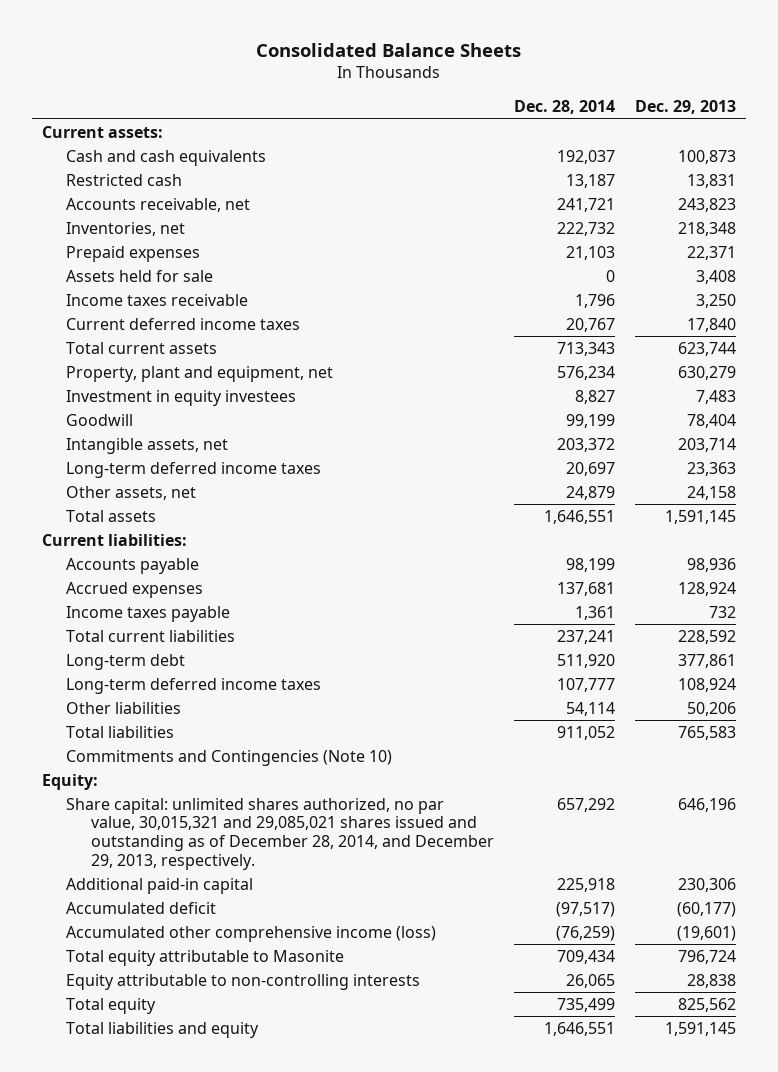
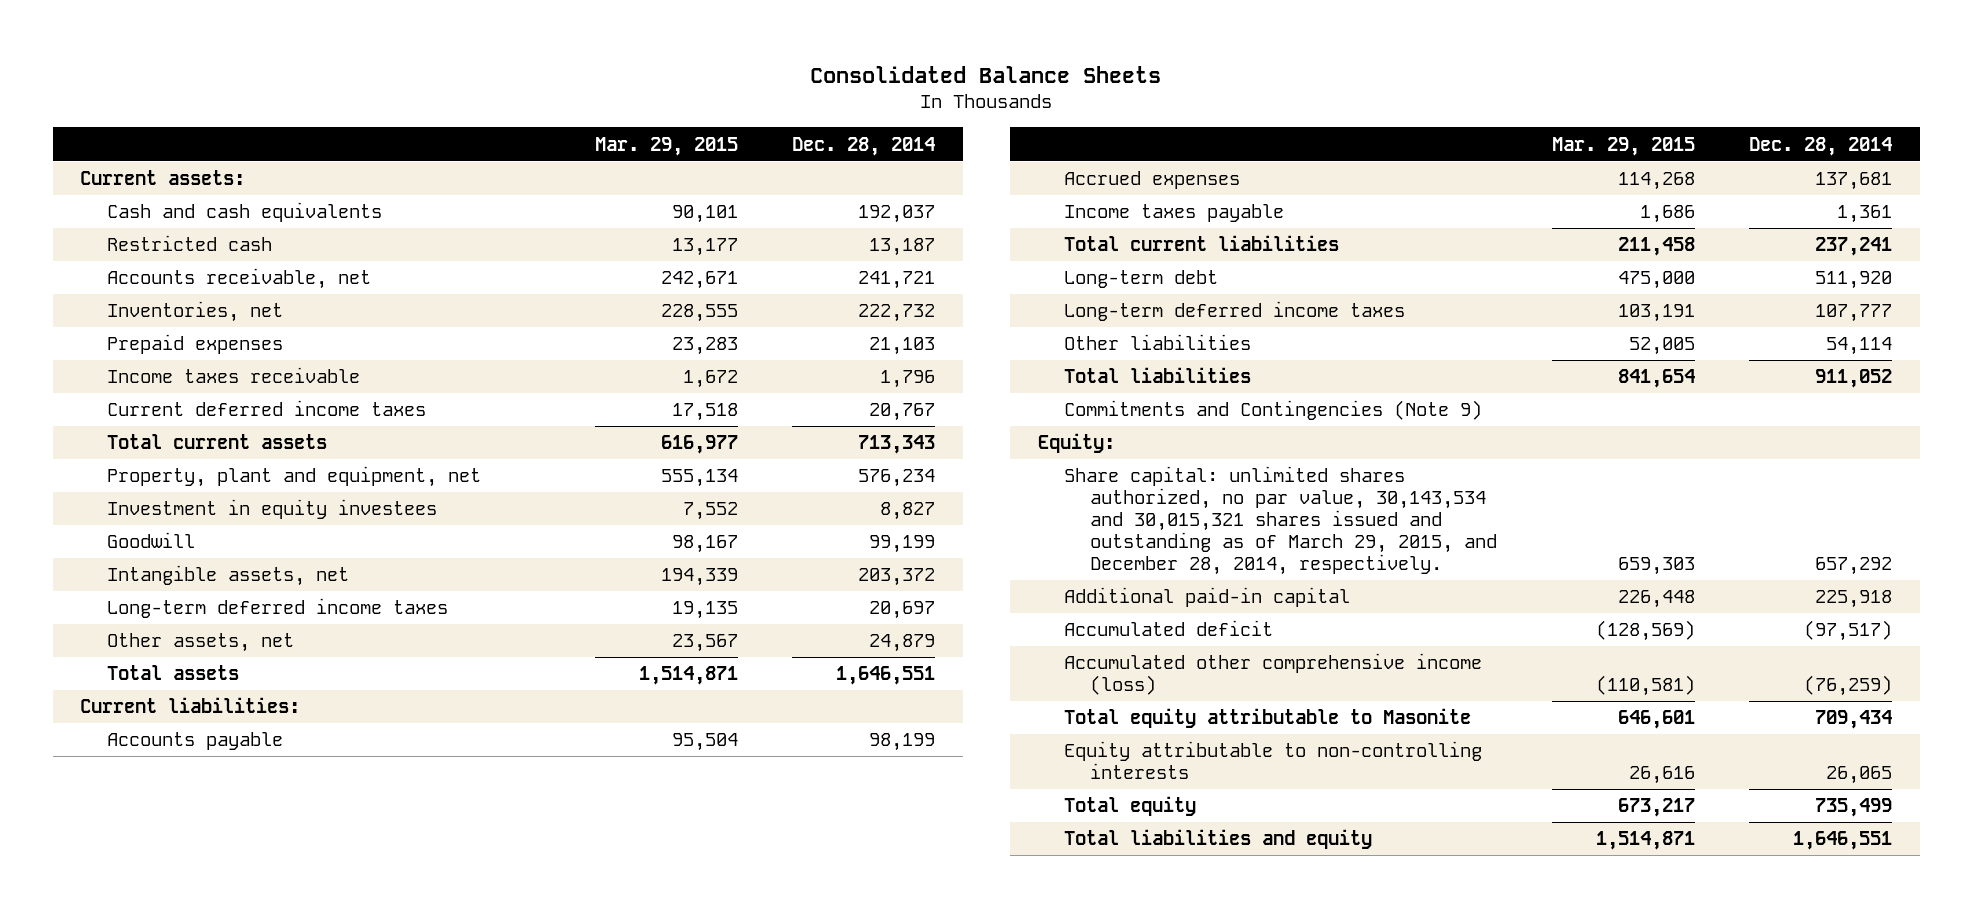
[635,100,737,115] Dec. 29, 2013 -> none
none -> [594,136,738,156] Mar. 29, 2015
[66,269,214,282] Assets held for sale -> none
[66,749,393,766] Commitments and Contingencies (Note 10) -> [1063,400,1482,421] Commitments and Contingencies (Note 9)
[66,797,495,870] Share capital: unlimited shares authorized, no par value, 30,015,321 and 29,085,021 shares issued and outstanding as of December 28, 2014, and December 29, 2013, respectively. -> [1063,466,1498,575] Share capital: unlimited shares authorized, no par value, 30,143,534 and 30,015,321 shares issued and outstanding as of March 29, 2015, and December 28, 2014, respectively.

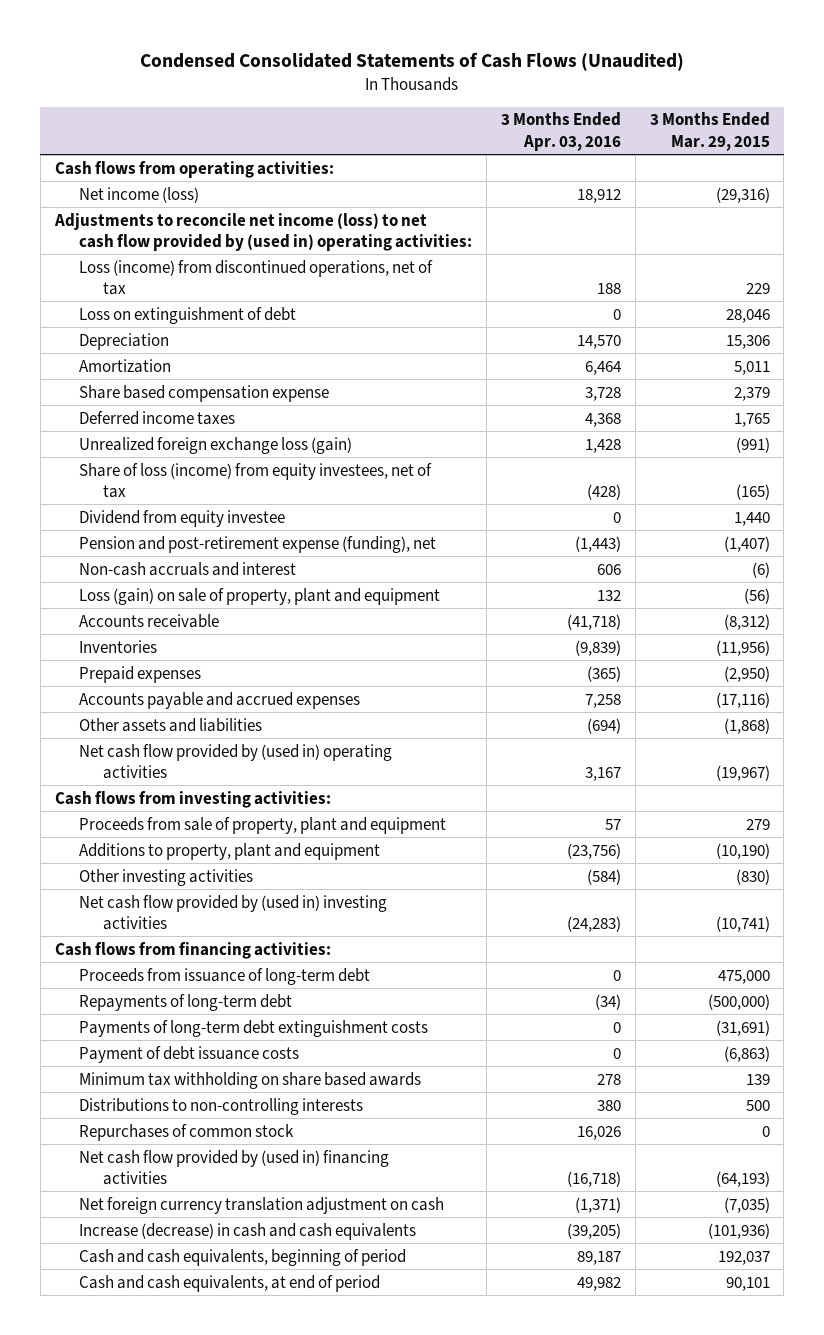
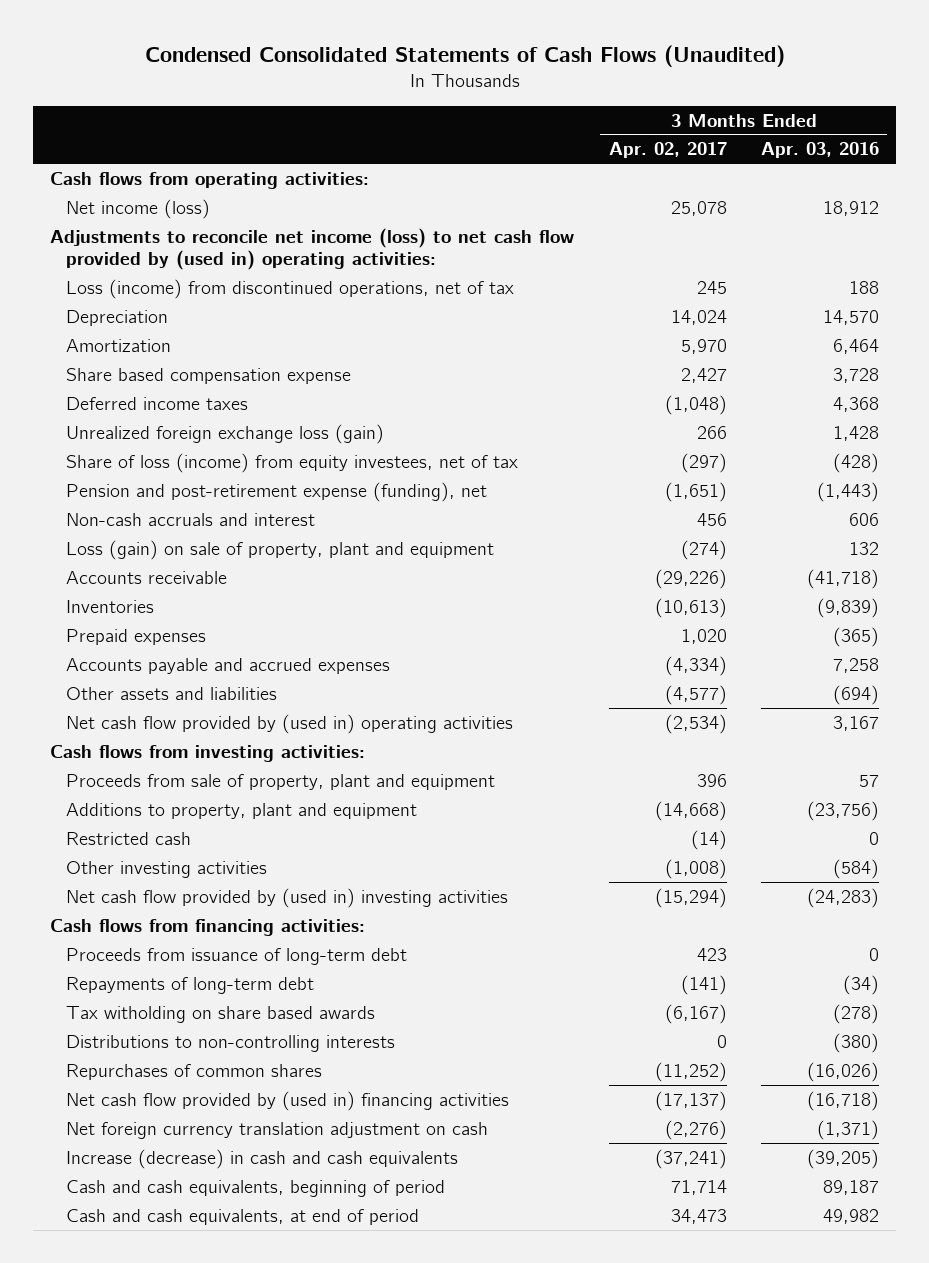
[649,112,770,151] 3 Months Ended Mar. 29, 2015 -> none
none -> [608,142,727,159] Apr. 02, 2017
[78,306,296,324] Loss on extinguishment of debt -> none
[78,509,285,527] Dividend from equity investee -> none
none -> [66,831,192,845] Restricted cash
[78,1019,428,1037] Payments of long-term debt extinguishment costs -> none
[78,1045,299,1063] Payment of debt issuance costs -> none
[78,1071,421,1089] Minimum tax withholding on share based awards -> [66,1005,376,1023] Tax witholding on share based awards
[596,1073,621,1085] 278 -> [832,1003,879,1024] (278)
[596,1099,621,1111] 380 -> [832,1032,879,1053] (380)
[78,1123,294,1141] Repurchases of common stock -> [66,1063,323,1080] Repurchases of common shares
[576,1125,621,1140] 16,026 -> [806,1061,879,1082] (16,026)

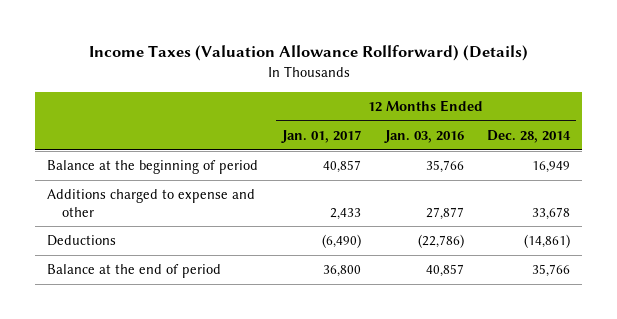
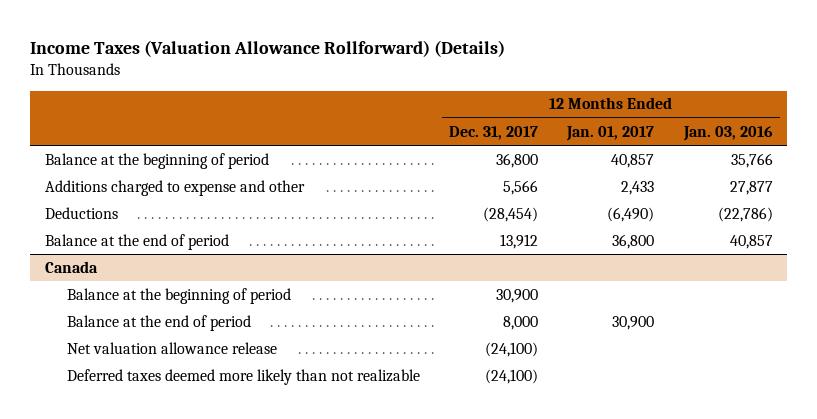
[487,129,572,143] Dec. 28, 2014 -> none
none -> [449,125,539,140] Dec. 31, 2017
none -> [44,260,98,273] Canada
none -> [66,287,291,304] Balance at the beginning of period
none -> [66,314,251,331] Balance at the end of period
none -> [66,341,277,354] Net valuation allowance release
none -> [66,368,420,385] Deferred taxes deemed more likely than not realizable

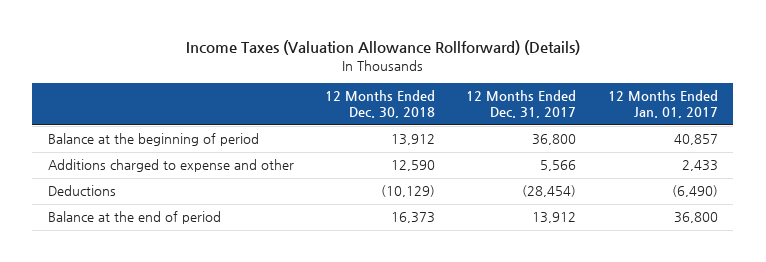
[682,125,773,141] Jan. 03, 2016 -> none
none -> [325,90,436,119] 12 Months Ended Dec. 30, 2018
[44,260,98,273] Canada -> none
[66,287,291,304] Balance at the beginning of period -> none
[66,314,251,331] Balance at the end of period -> none
[66,341,277,354] Net valuation allowance release -> none
[66,368,420,385] Deferred taxes deemed more likely than not realizable -> none

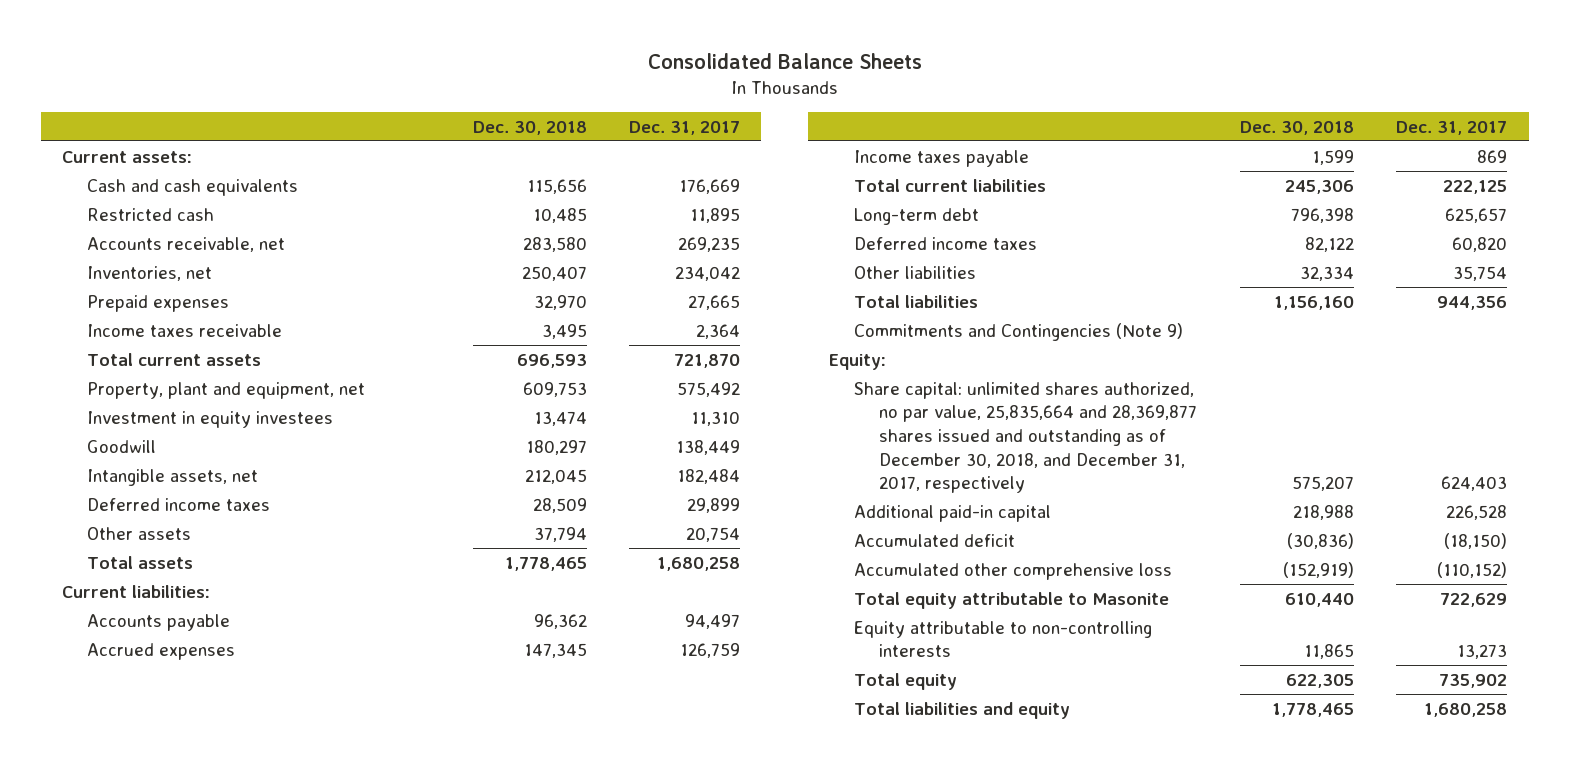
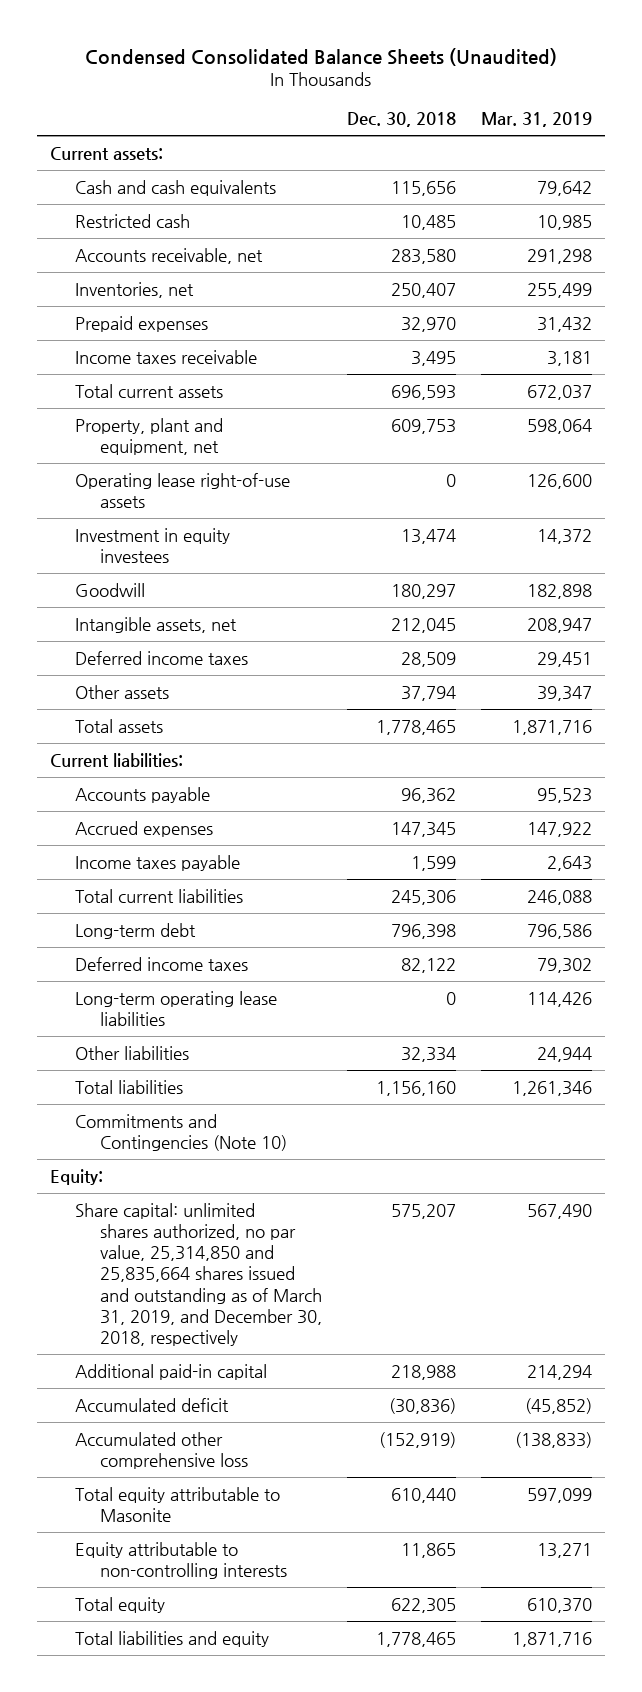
[647,53,922,70] Consolidated Balance Sheets -> [85,47,558,66] Condensed Consolidated Balance Sheets (Unaudited)
[629,120,741,135] Dec. 31, 2017 -> none
none -> [481,112,593,128] Mar. 31, 2019
none -> [74,472,290,508] Operating lease right-of-use assets
none -> [74,990,277,1026] Long-term operating lease liabilities
[854,322,1184,341] Commitments and Contingencies (Note 9) -> [74,1113,287,1151] Commitments and Contingencies (Note 10)
[854,381,1198,494] Share capital: unlimited shares authorized, no par value, 25,835,664 and 28,369,877 shares issued and outstanding as of December 30, 2018, and December 31, 2017, respectively -> [74,1202,322,1347] Share capital: unlimited shares authorized, no par value, 25,314,850 and 25,835,664 shares issued and outstanding as of March 31, 2019, and December 30, 2018, respectively

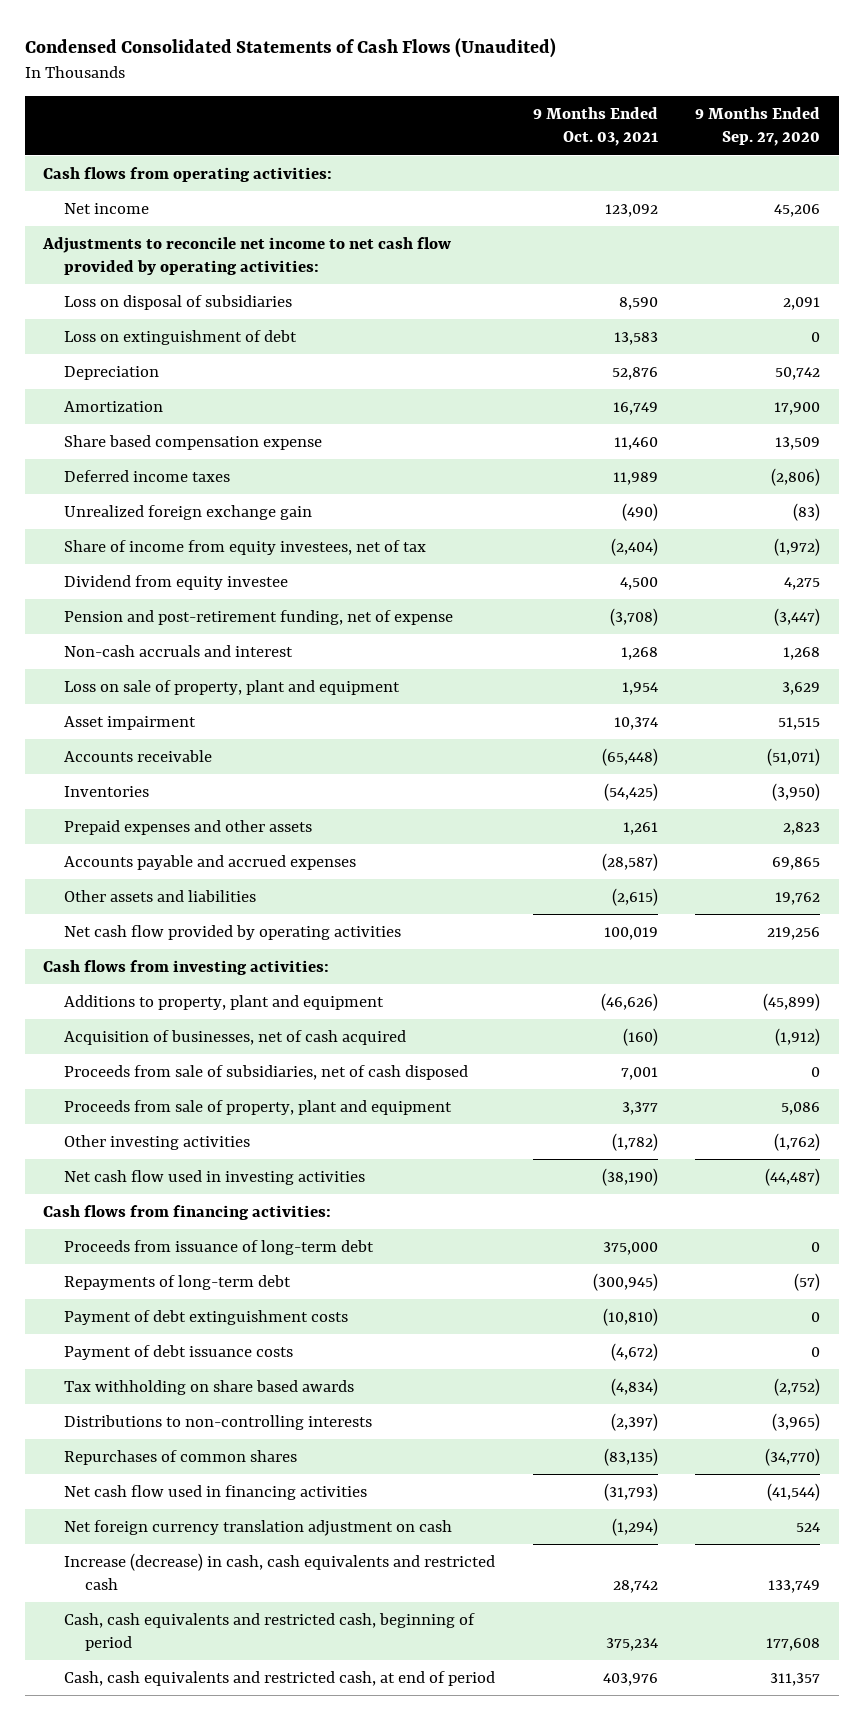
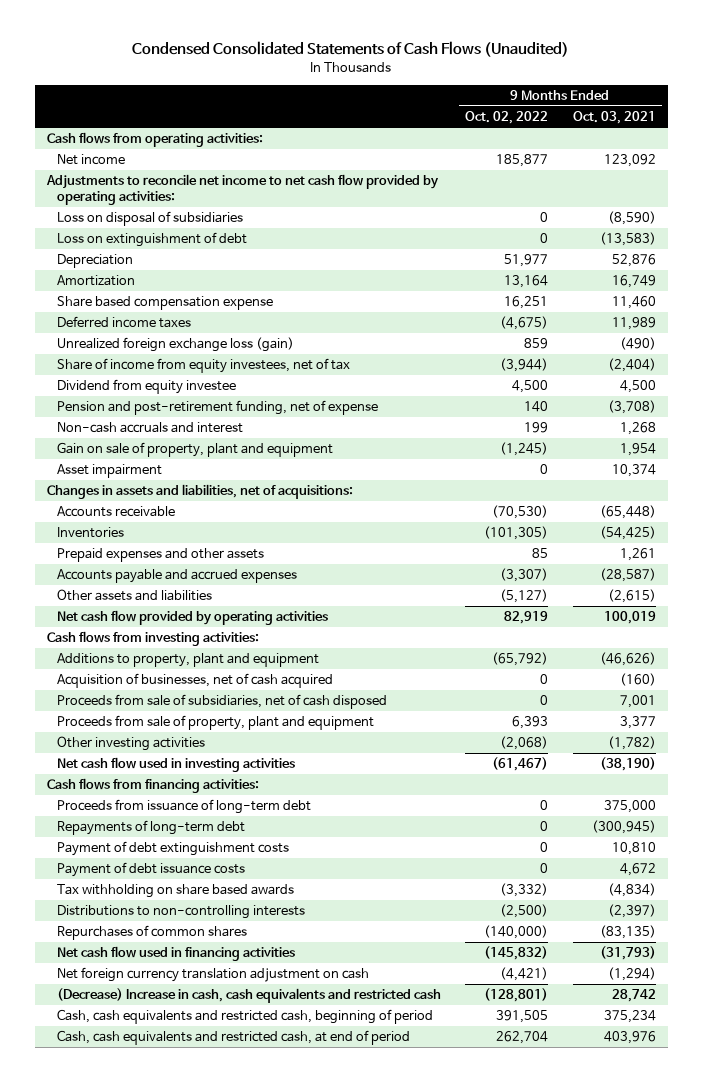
[695,107,821,147] 9 Months Ended Sep. 27, 2020 -> none
none -> [465,111,549,125] Oct. 02, 2022
[618,296,658,310] 8,590 -> [607,211,656,226] (8,590)
[613,331,658,345] 13,583 -> [599,232,656,247] (13,583)
[64,504,313,520] Unrealized foreign exchange gain -> [56,337,294,353] Unrealized foreign exchange loss (gain)
[64,679,401,695] Loss on sale of property, plant and equipment -> [56,442,333,458] Gain on sale of property, plant and equipment
none -> [46,484,353,500] Changes in assets and liabilities, net of acquisitions:
[602,1307,658,1326] (10,810) -> [611,842,656,856] 10,810
[610,1342,658,1361] (4,672) -> [619,863,656,877] 4,672
[64,1552,496,1590] Increase (decrease) in cash, cash equivalents and restricted cash -> [56,988,441,1004] (Decrease) Increase in cash, cash equivalents and restricted cash

